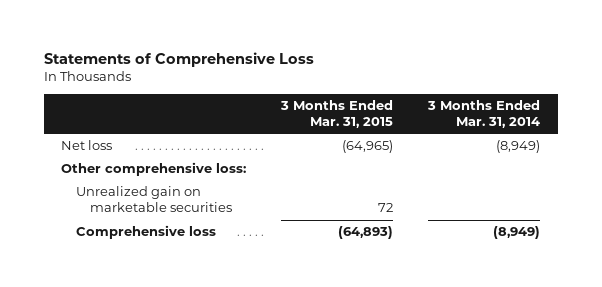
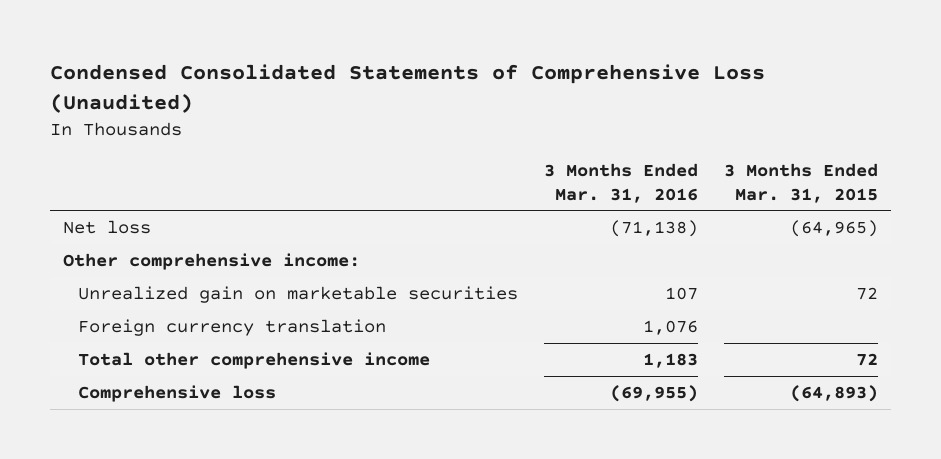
[43,51,314,67] Statements of Comprehensive Loss -> [49,64,765,113] Condensed Consolidated Statements of Comprehensive Loss (Unaudited)
[427,99,541,129] 3 Months Ended Mar. 31, 2014 -> none
none -> [543,162,698,203] 3 Months Ended Mar. 31, 2016
[61,162,247,177] Other comprehensive loss: -> [62,253,360,271] Other comprehensive income:
none -> [77,319,386,337] Foreign currency translation
none -> [77,352,430,370] Total other comprehensive income

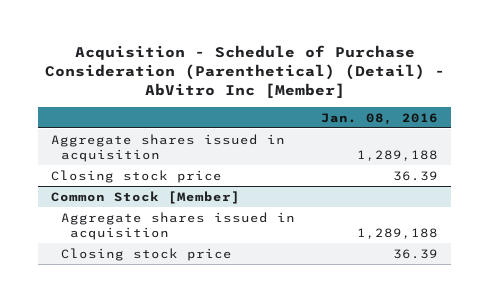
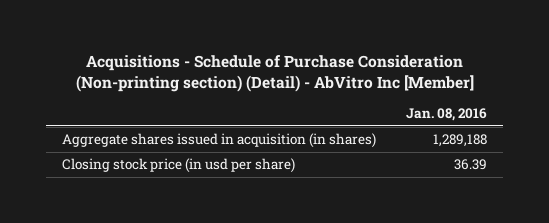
[44,45,445,98] Acquisition - Schedule of Purchase Consideration (Parenthetical) (Detail) - AbVitro Inc [Member] -> [75,55,474,92] Acquisitions - Schedule of Purchase Consideration (Non-printing section) (Detail) - AbVitro Inc [Member]
[51,190,241,204] Common Stock [Member] -> none
[60,211,295,240] Aggregate shares issued in acquisition -> none
[60,247,232,261] Closing stock price -> none
[51,133,286,162] Aggregate shares issued in acquisition -> [61,133,376,149] Aggregate shares issued in acquisition (in shares)
[51,169,223,183] Closing stock price -> [61,158,295,174] Closing stock price (in usd per share)

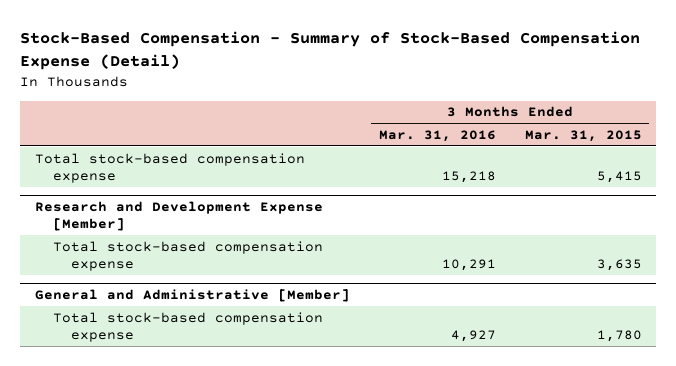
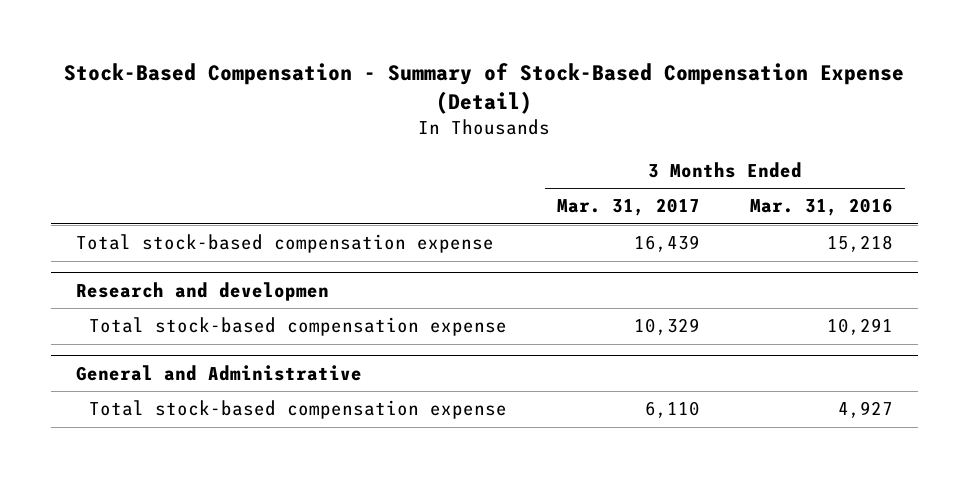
[524,129,642,142] Mar. 31, 2015 -> none
none -> [557,198,701,217] Mar. 31, 2017
[34,201,323,232] Research and Development Expense [Member] -> [76,281,330,301] Research and developmen
[34,289,350,303] General and Administrative [Member] -> [76,364,363,381] General and Administrative

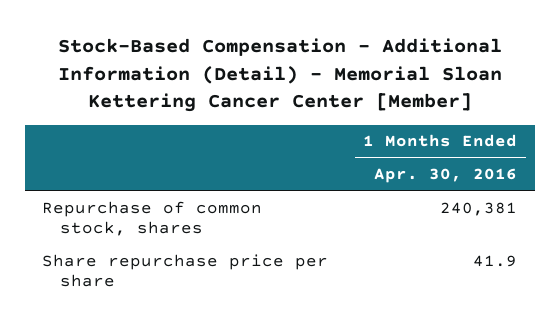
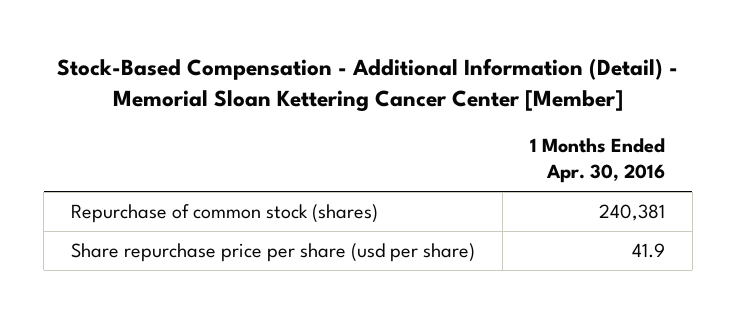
[42,200,263,237] Repurchase of common stock, shares -> [70,204,378,224] Repurchase of common stock (shares)
[42,253,329,288] Share repurchase price per share -> [70,243,475,263] Share repurchase price per share (usd per share)

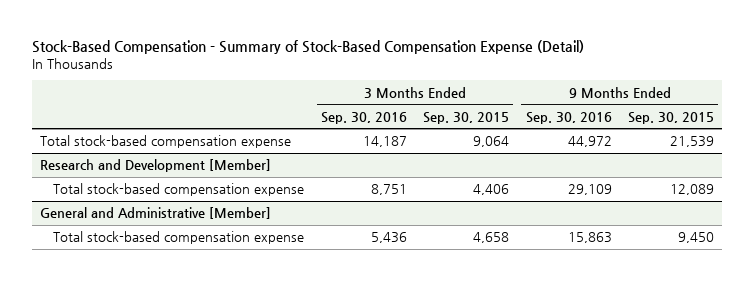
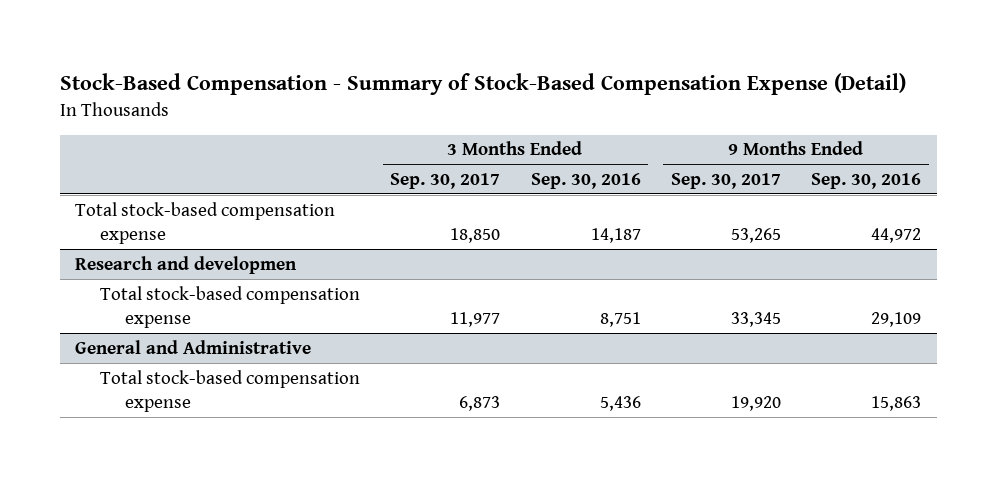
[423,111,510,124] Sep. 30, 2015 -> none
[627,111,714,124] Sep. 30, 2015 -> none
none -> [390,172,501,189] Sep. 30, 2017
none -> [671,172,782,189] Sep. 30, 2017
[40,159,272,173] Research and Development [Member] -> [75,255,298,274] Research and developmen
[40,207,272,220] General and Administrative [Member] -> [75,339,312,354] General and Administrative

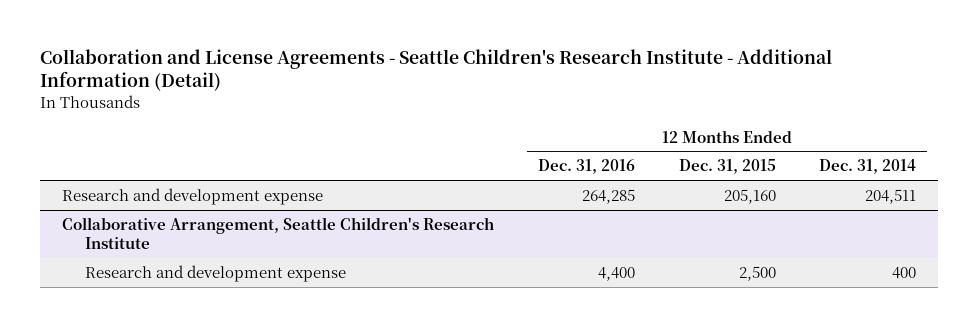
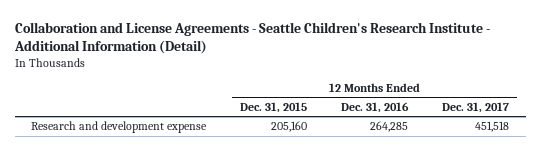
[819,159,917,175] Dec. 31, 2014 -> none
none -> [441,101,509,113] Dec. 31, 2017
[62,216,495,249] Collaborative Arrangement, Seattle Children's Research Institute -> none
[84,264,346,282] Research and development expense -> none

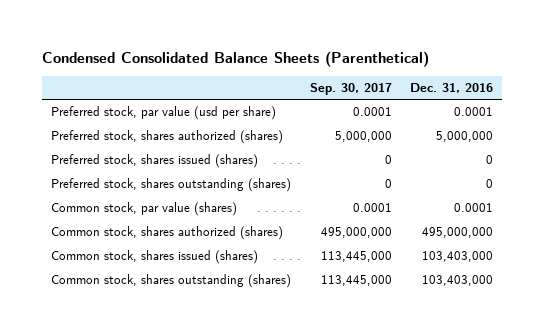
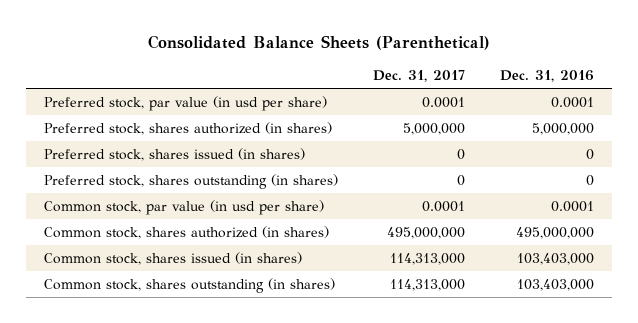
[42,50,430,67] Condensed Consolidated Balance Sheets (Parenthetical) -> [148,35,491,51] Consolidated Balance Sheets (Parenthetical)
[309,83,392,96] Sep. 30, 2017 -> none
none -> [373,70,466,83] Dec. 31, 2017
[51,106,277,121] Preferred stock, par value (usd per share) -> [43,95,327,111] Preferred stock, par value (in usd per share)
[51,130,284,145] Preferred stock, shares authorized (shares) -> [43,121,332,135] Preferred stock, shares authorized (in shares)
[51,154,259,169] Preferred stock, shares issued (shares) -> [43,147,305,161] Preferred stock, shares issued (in shares)
[51,178,292,193] Preferred stock, shares outstanding (shares) -> [43,173,338,189] Preferred stock, shares outstanding (in shares)
[51,202,238,217] Common stock, par value (shares) -> [43,199,324,215] Common stock, par value (in usd per share)
[51,226,284,241] Common stock, shares authorized (shares) -> [43,225,329,239] Common stock, shares authorized (in shares)
[51,250,259,265] Common stock, shares issued (shares) -> [43,251,302,265] Common stock, shares issued (in shares)
[51,274,292,289] Common stock, shares outstanding (shares) -> [43,277,335,293] Common stock, shares outstanding (in shares)

